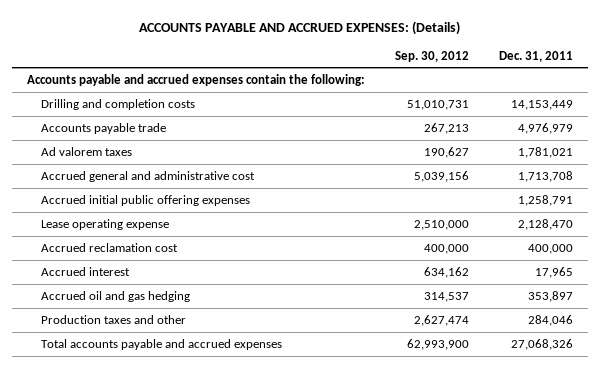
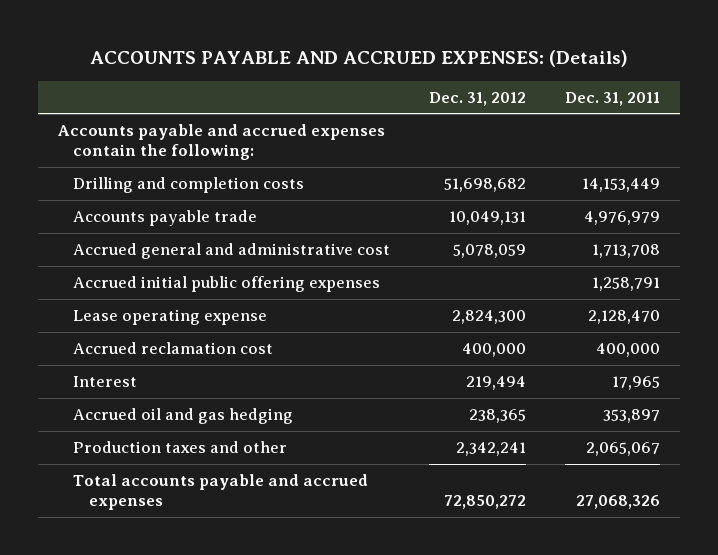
[395,50,470,62] Sep. 30, 2012 -> none
none -> [429,91,527,106] Dec. 31, 2012
[40,146,132,156] Ad valorem taxes -> none
[40,266,130,276] Accrued interest -> [73,376,138,388] Interest
[527,314,573,326] 284,046 -> [586,442,661,457] 2,065,067

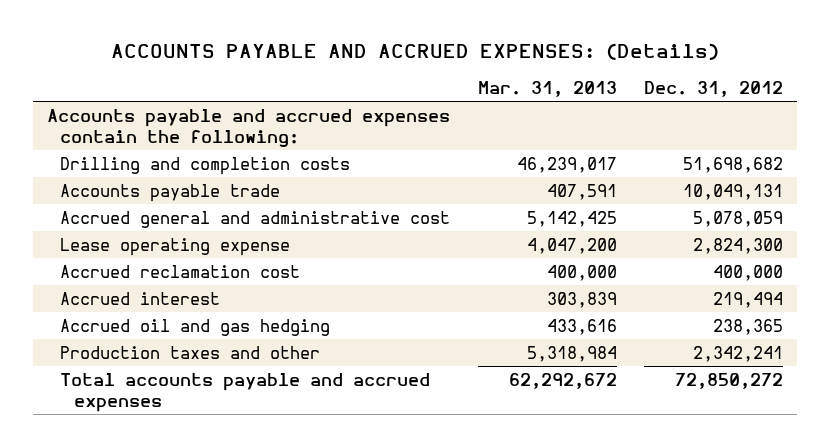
[565,91,661,106] Dec. 31, 2011 -> none
none -> [477,80,617,97] Mar. 31, 2013
[73,276,381,293] Accrued initial public offering expenses -> none
[73,376,138,388] Interest -> [60,291,221,305] Accrued interest

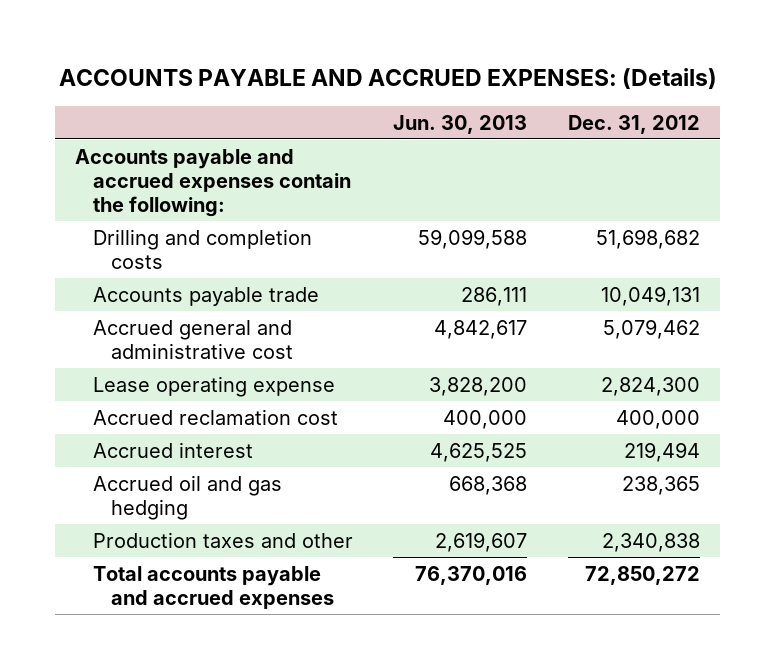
[477,80,617,97] Mar. 31, 2013 -> none
none -> [393,114,528,134] Jun. 30, 2013
[692,210,783,227] 5,078,059 -> [602,318,700,339] 5,079,462
[692,345,783,362] 2,342,241 -> [601,532,700,552] 2,340,838

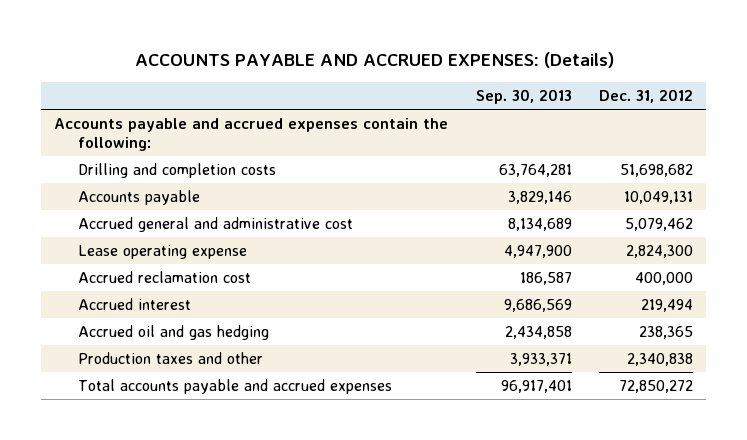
[393,114,528,134] Jun. 30, 2013 -> none
none -> [475,89,572,105] Sep. 30, 2013
[92,286,319,306] Accounts payable trade -> [78,190,201,206] Accounts payable

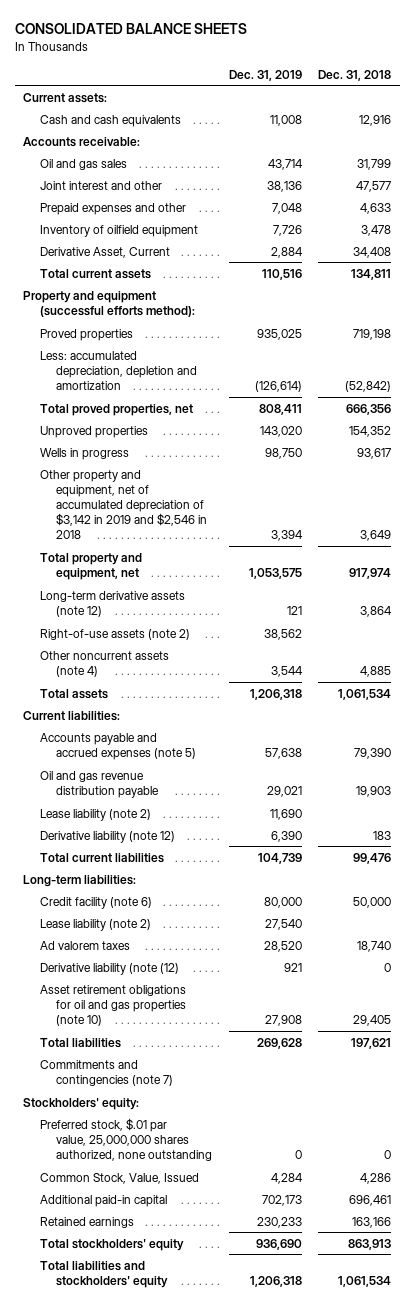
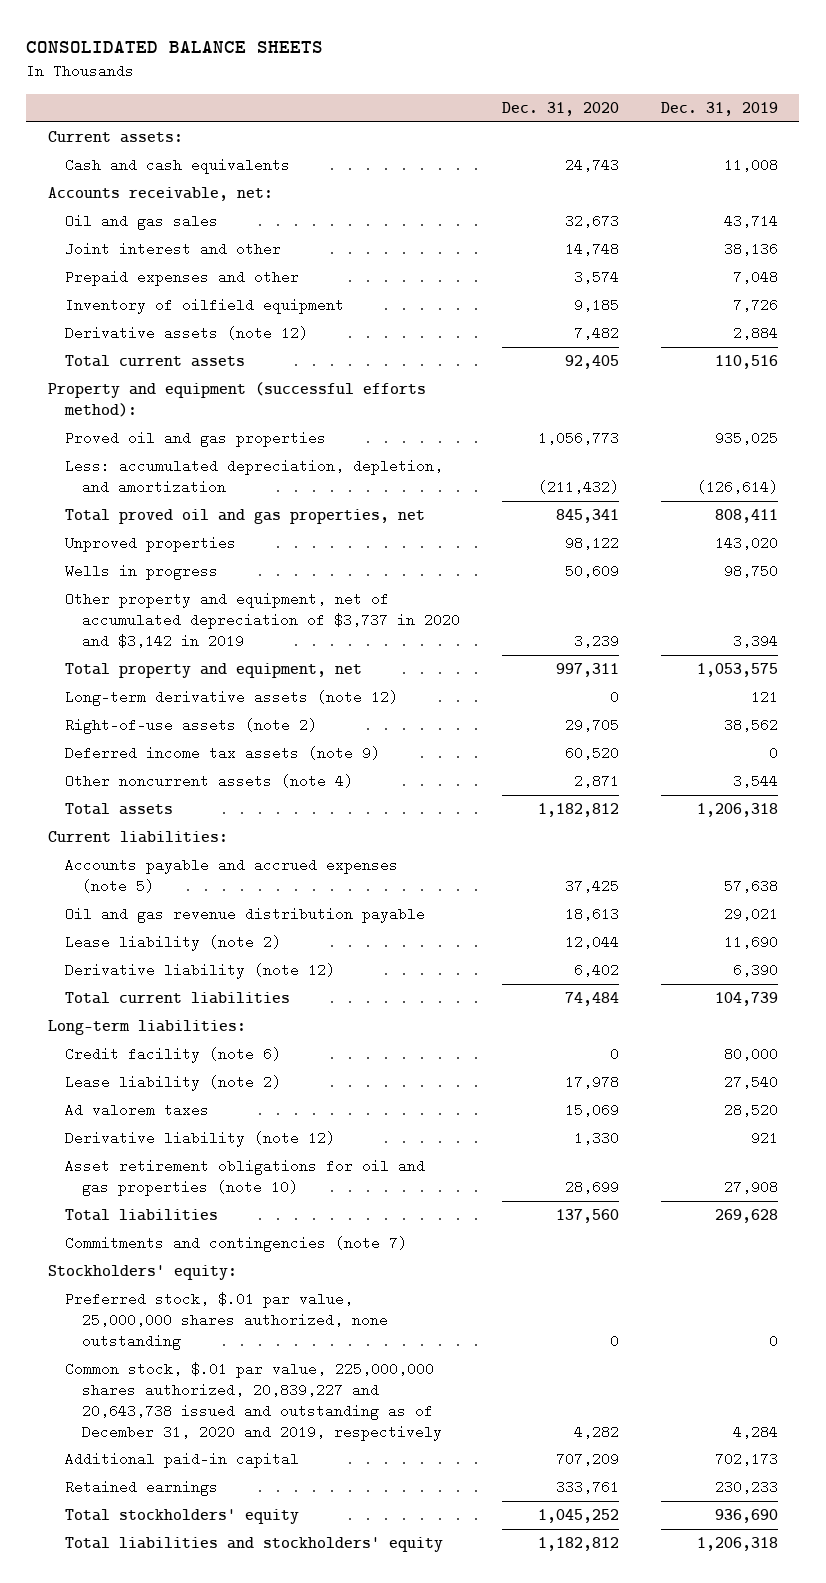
[318,69,392,81] Dec. 31, 2018 -> none
none -> [501,101,619,116] Dec. 31, 2020
[23,136,141,147] Accounts receivable: -> [47,187,273,202] Accounts receivable, net:
[39,246,170,258] Derivative Asset, Current -> [64,326,308,341] Derivative assets (note 12)
[39,328,133,341] Proved properties -> [64,431,326,448] Proved oil and gas properties
[39,350,197,390] Less: accumulated depreciation, depletion and amortization -> [64,459,443,495] Less: accumulated depreciation, depletion, and amortization
[39,403,193,416] Total proved properties, net -> [64,509,425,525] Total proved oil and gas properties, net
[39,469,207,540] Other property and equipment, net of accumulated depreciation of $3,142 in 2019 and $2,546 in 2018 -> [64,592,460,648] Other property and equipment, net of accumulated depreciation of $3,737 in 2020 and $3,142 in 2019
none -> [64,746,380,761] Deferred income tax assets (note 9)
[39,962,179,975] Derivative liability (note (12) -> [64,1131,335,1148] Derivative liability (note 12)
[39,1172,199,1184] Common Stock, Value, Issued -> [64,1362,442,1441] Common stock, $.01 par value, 225,000,000 shares authorized, 20,839,227 and 20,643,738 issued and outstanding as of December 31, 2020 and 2019, respectively

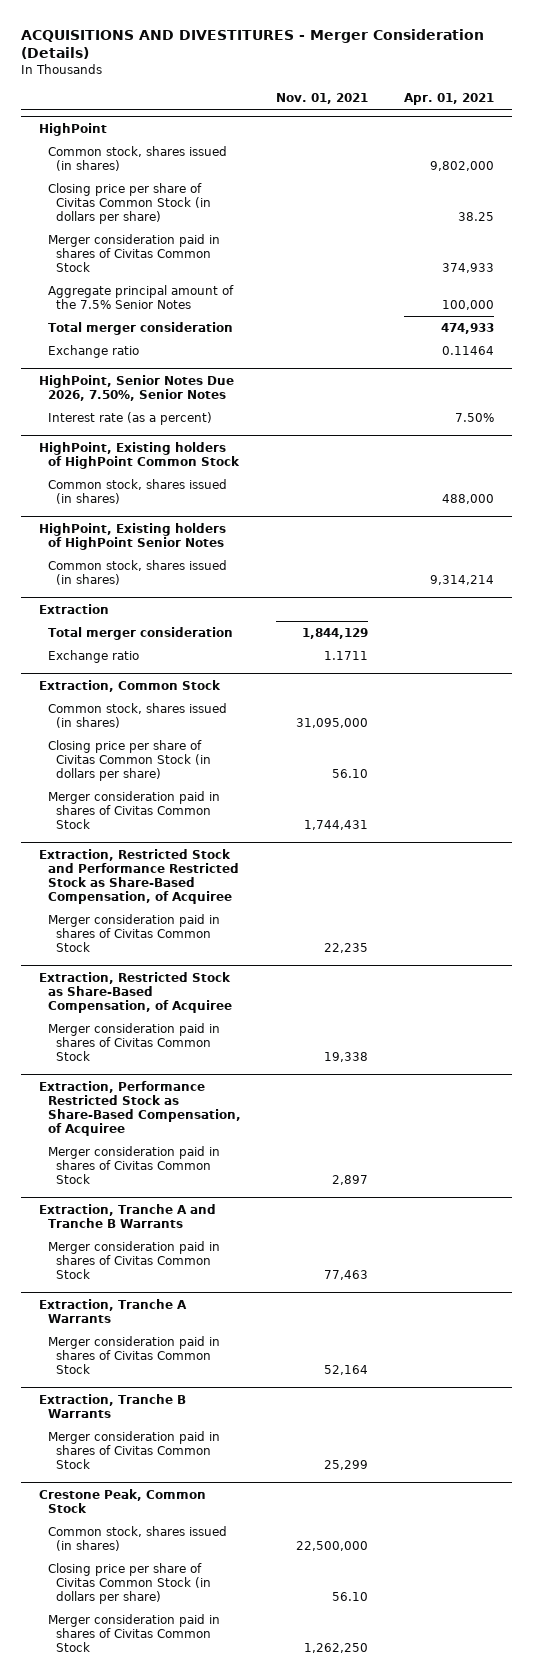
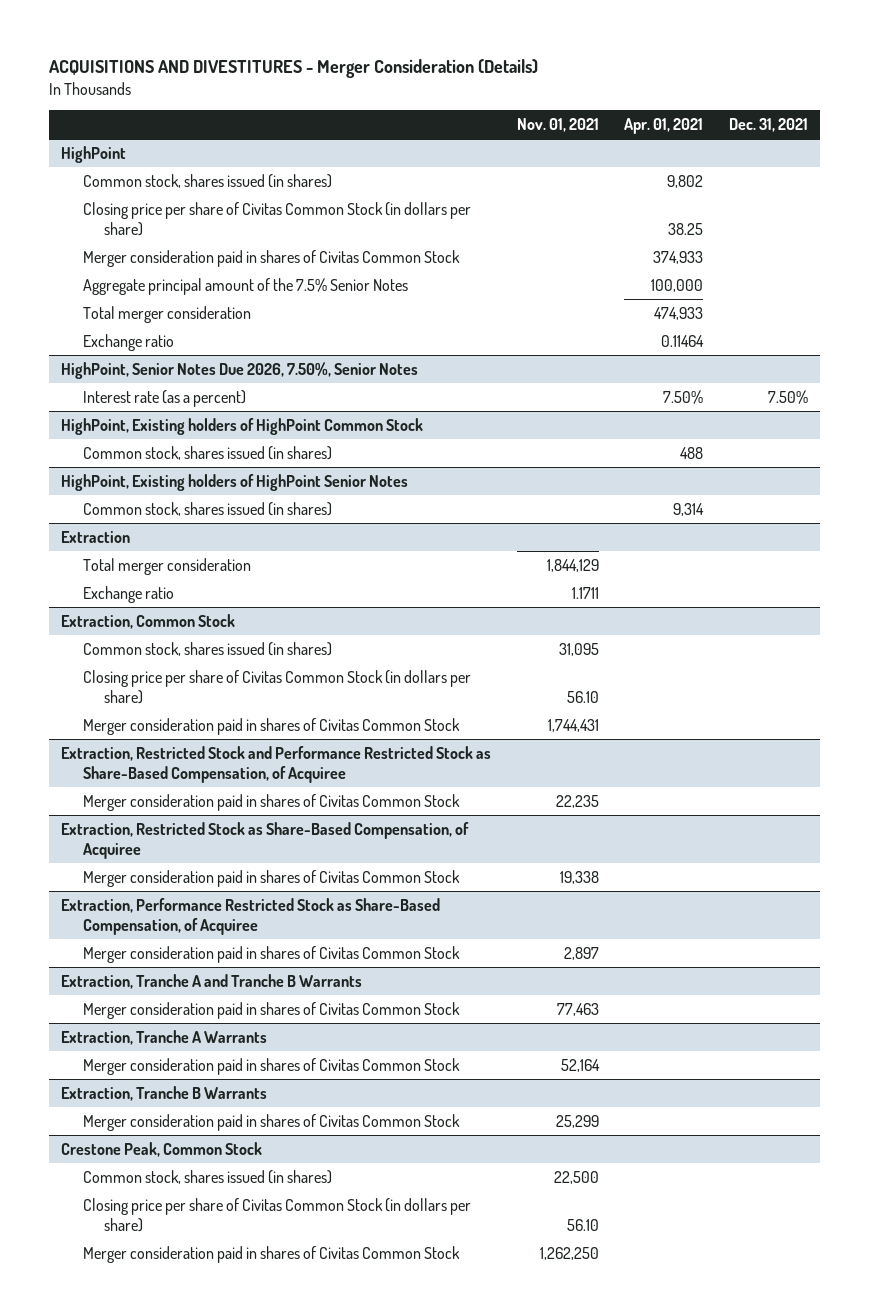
none -> [728,118,808,133] Dec. 31, 2021
[429,160,494,171] 9,802,000 -> [667,174,704,188] 9,802
[441,493,494,504] 488,000 -> [680,446,704,459] 488
[429,574,494,585] 9,314,214 -> [673,502,705,516] 9,314
[296,717,369,728] 31,095,000 -> [558,642,599,656] 31,095
[296,1540,369,1551] 22,500,000 -> [553,1170,599,1184] 22,500

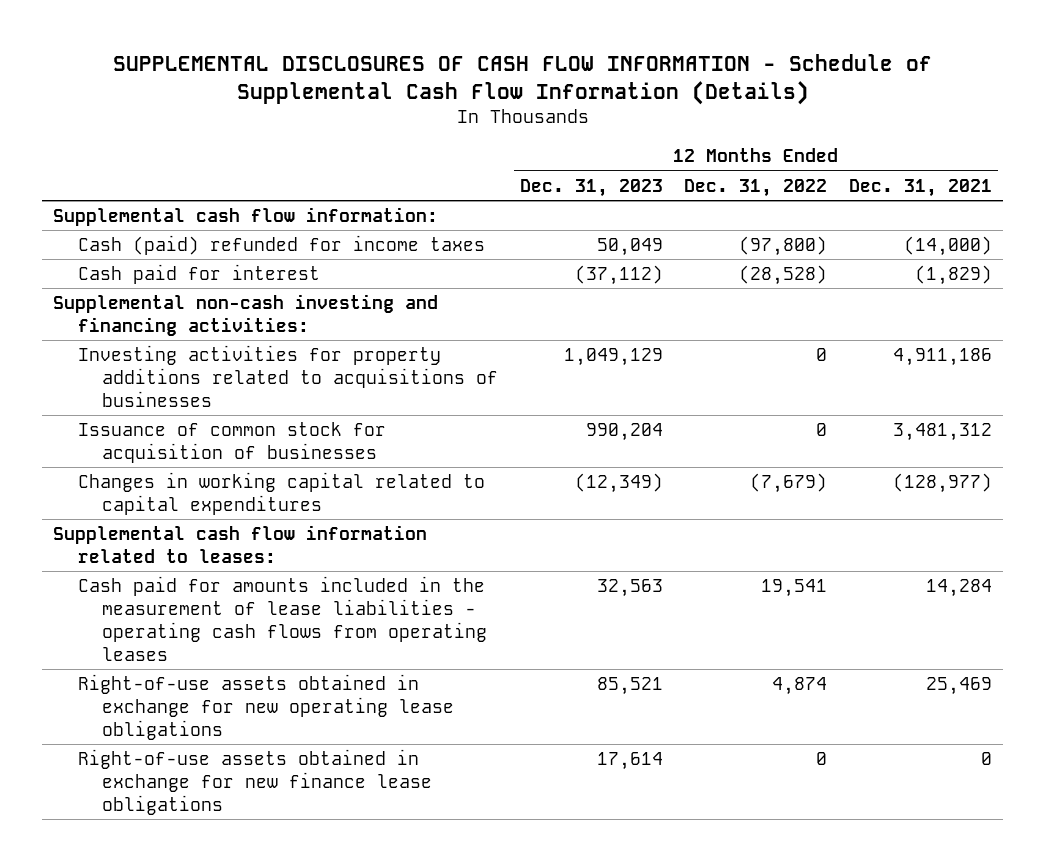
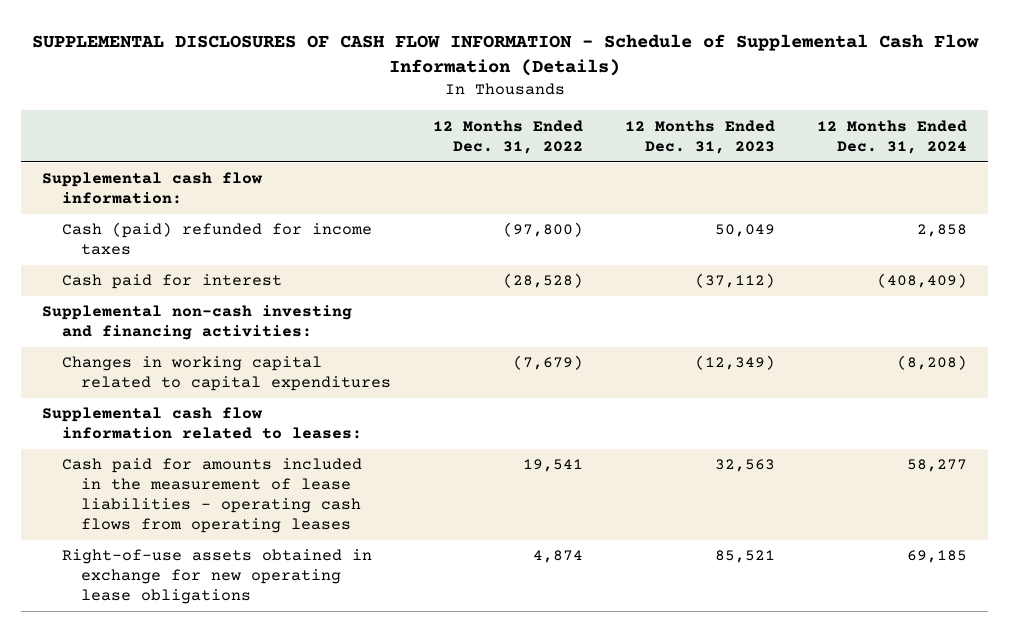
[849,178,993,197] Dec. 31, 2021 -> none
none -> [816,119,967,154] 12 Months Ended Dec. 31, 2024
[77,345,498,408] Investing activities for property additions related to acquisitions of businesses -> none
[77,422,386,464] Issuance of common stock for acquisition of businesses -> none
[77,749,432,816] Right-of-use assets obtained in exchange for new finance lease obligations -> none

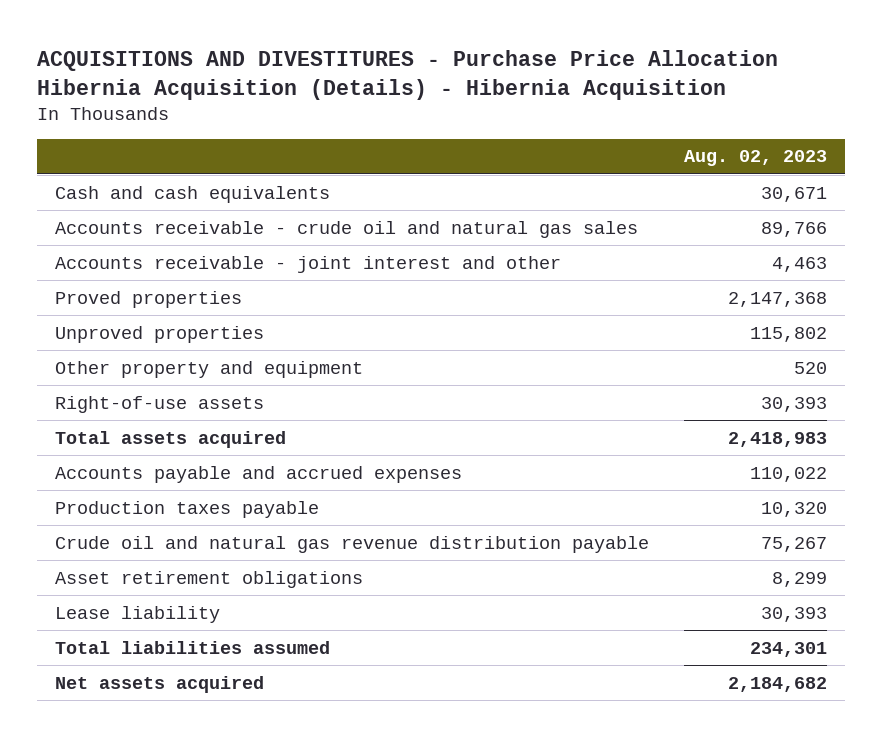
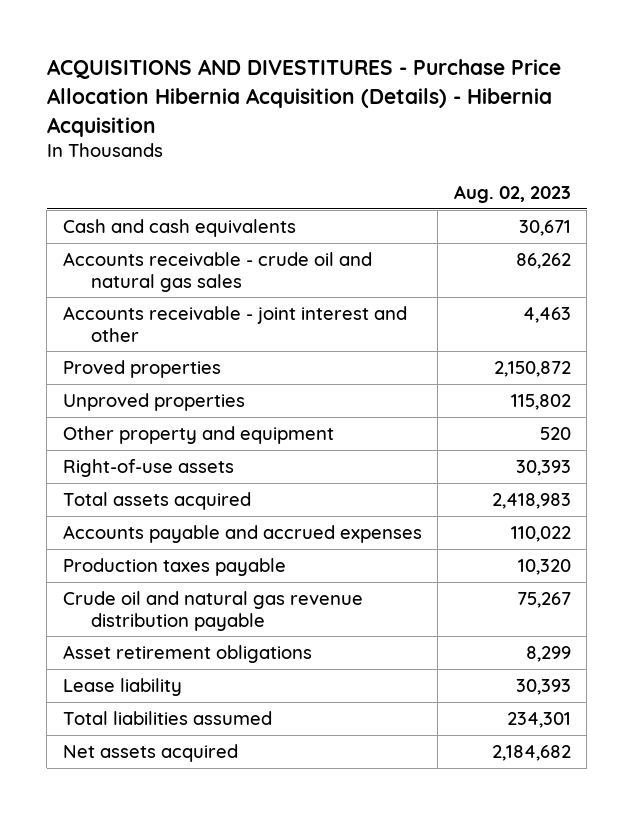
[760,221,827,237] 89,766 -> [515,252,571,269] 86,262
[727,291,827,307] 2,147,368 -> [493,360,571,377] 2,150,872

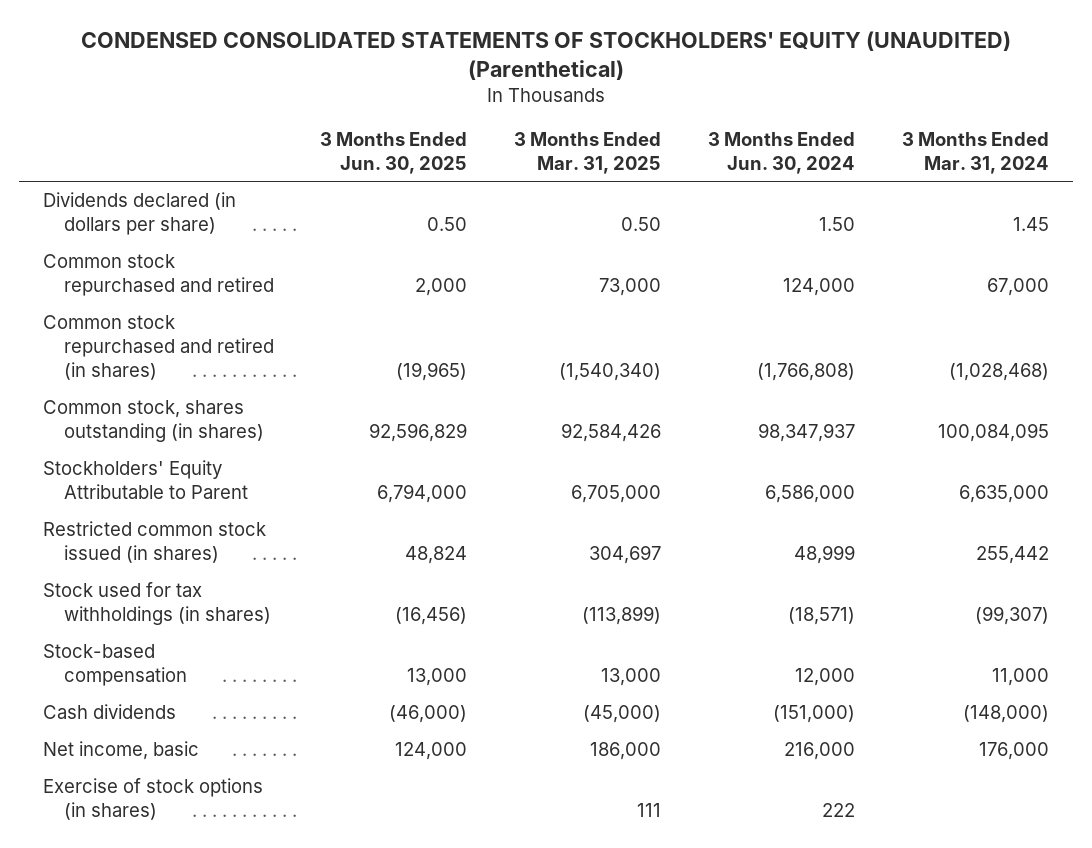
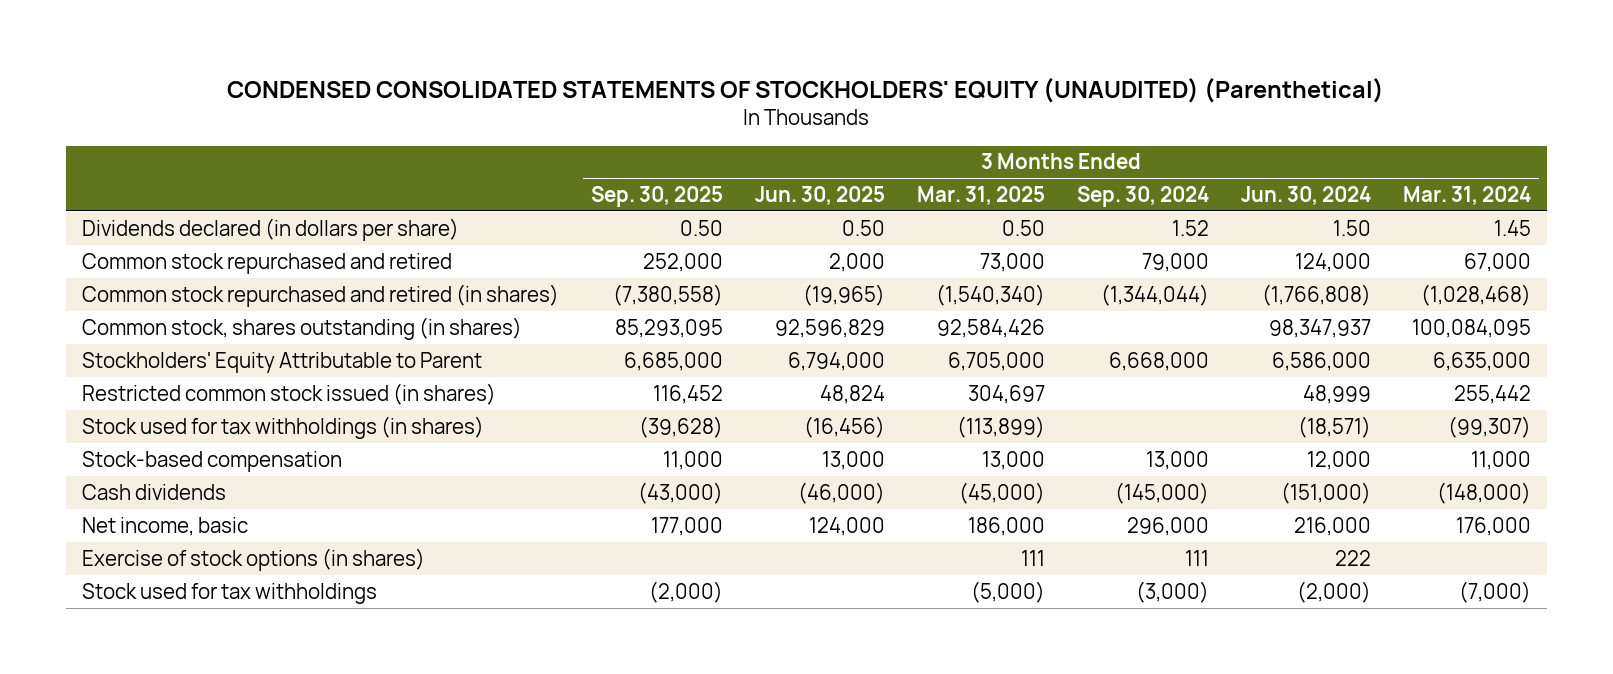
none -> [591,186,724,208] Sep. 30, 2025
none -> [1076,186,1209,208] Sep. 30, 2024
none -> [82,582,378,604] Stock used for tax withholdings

